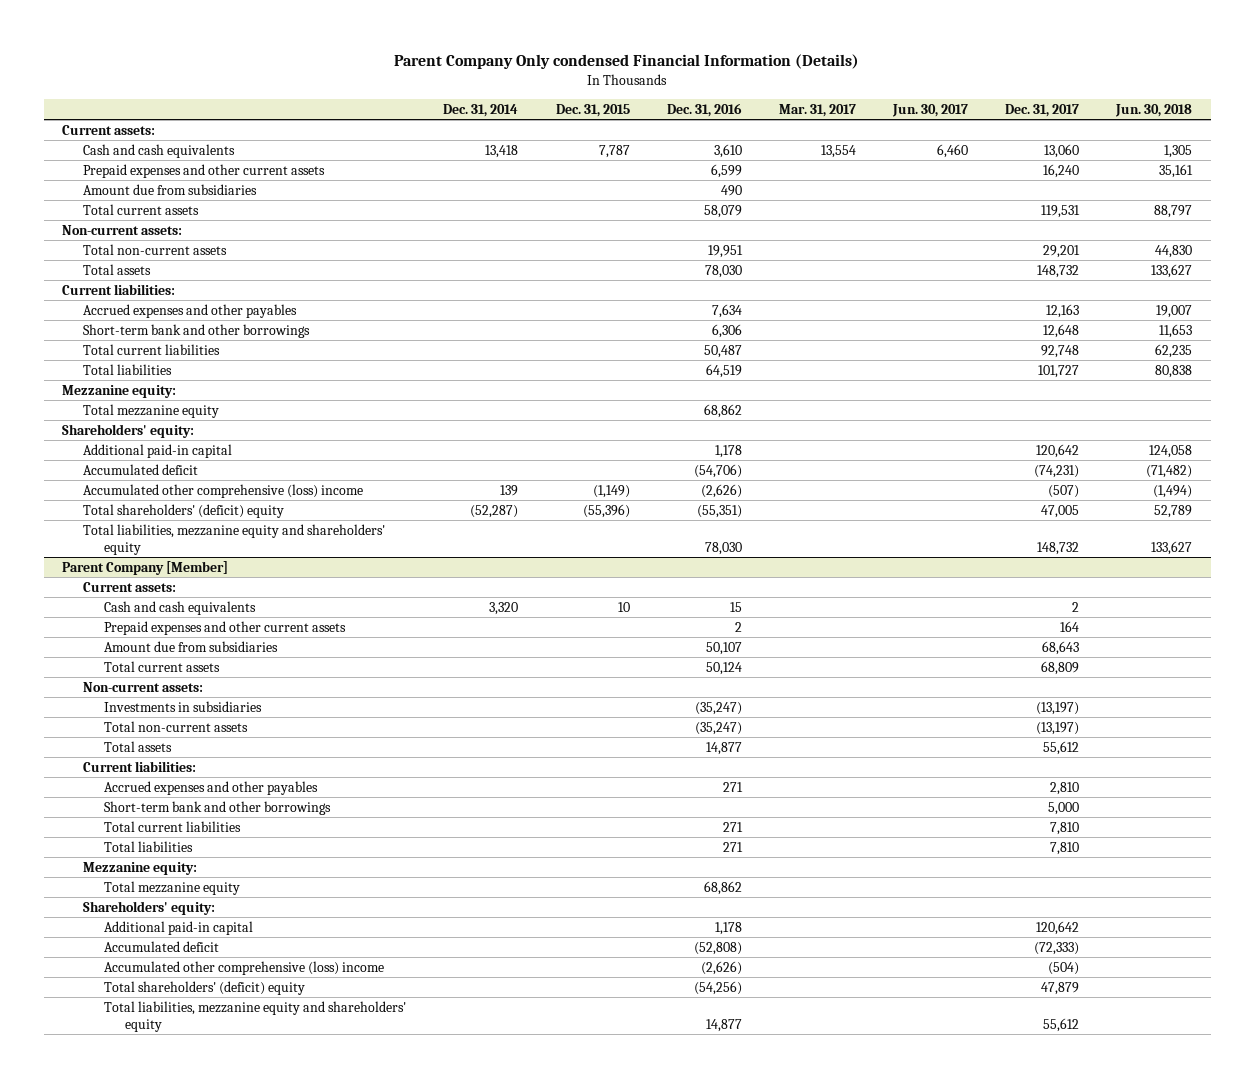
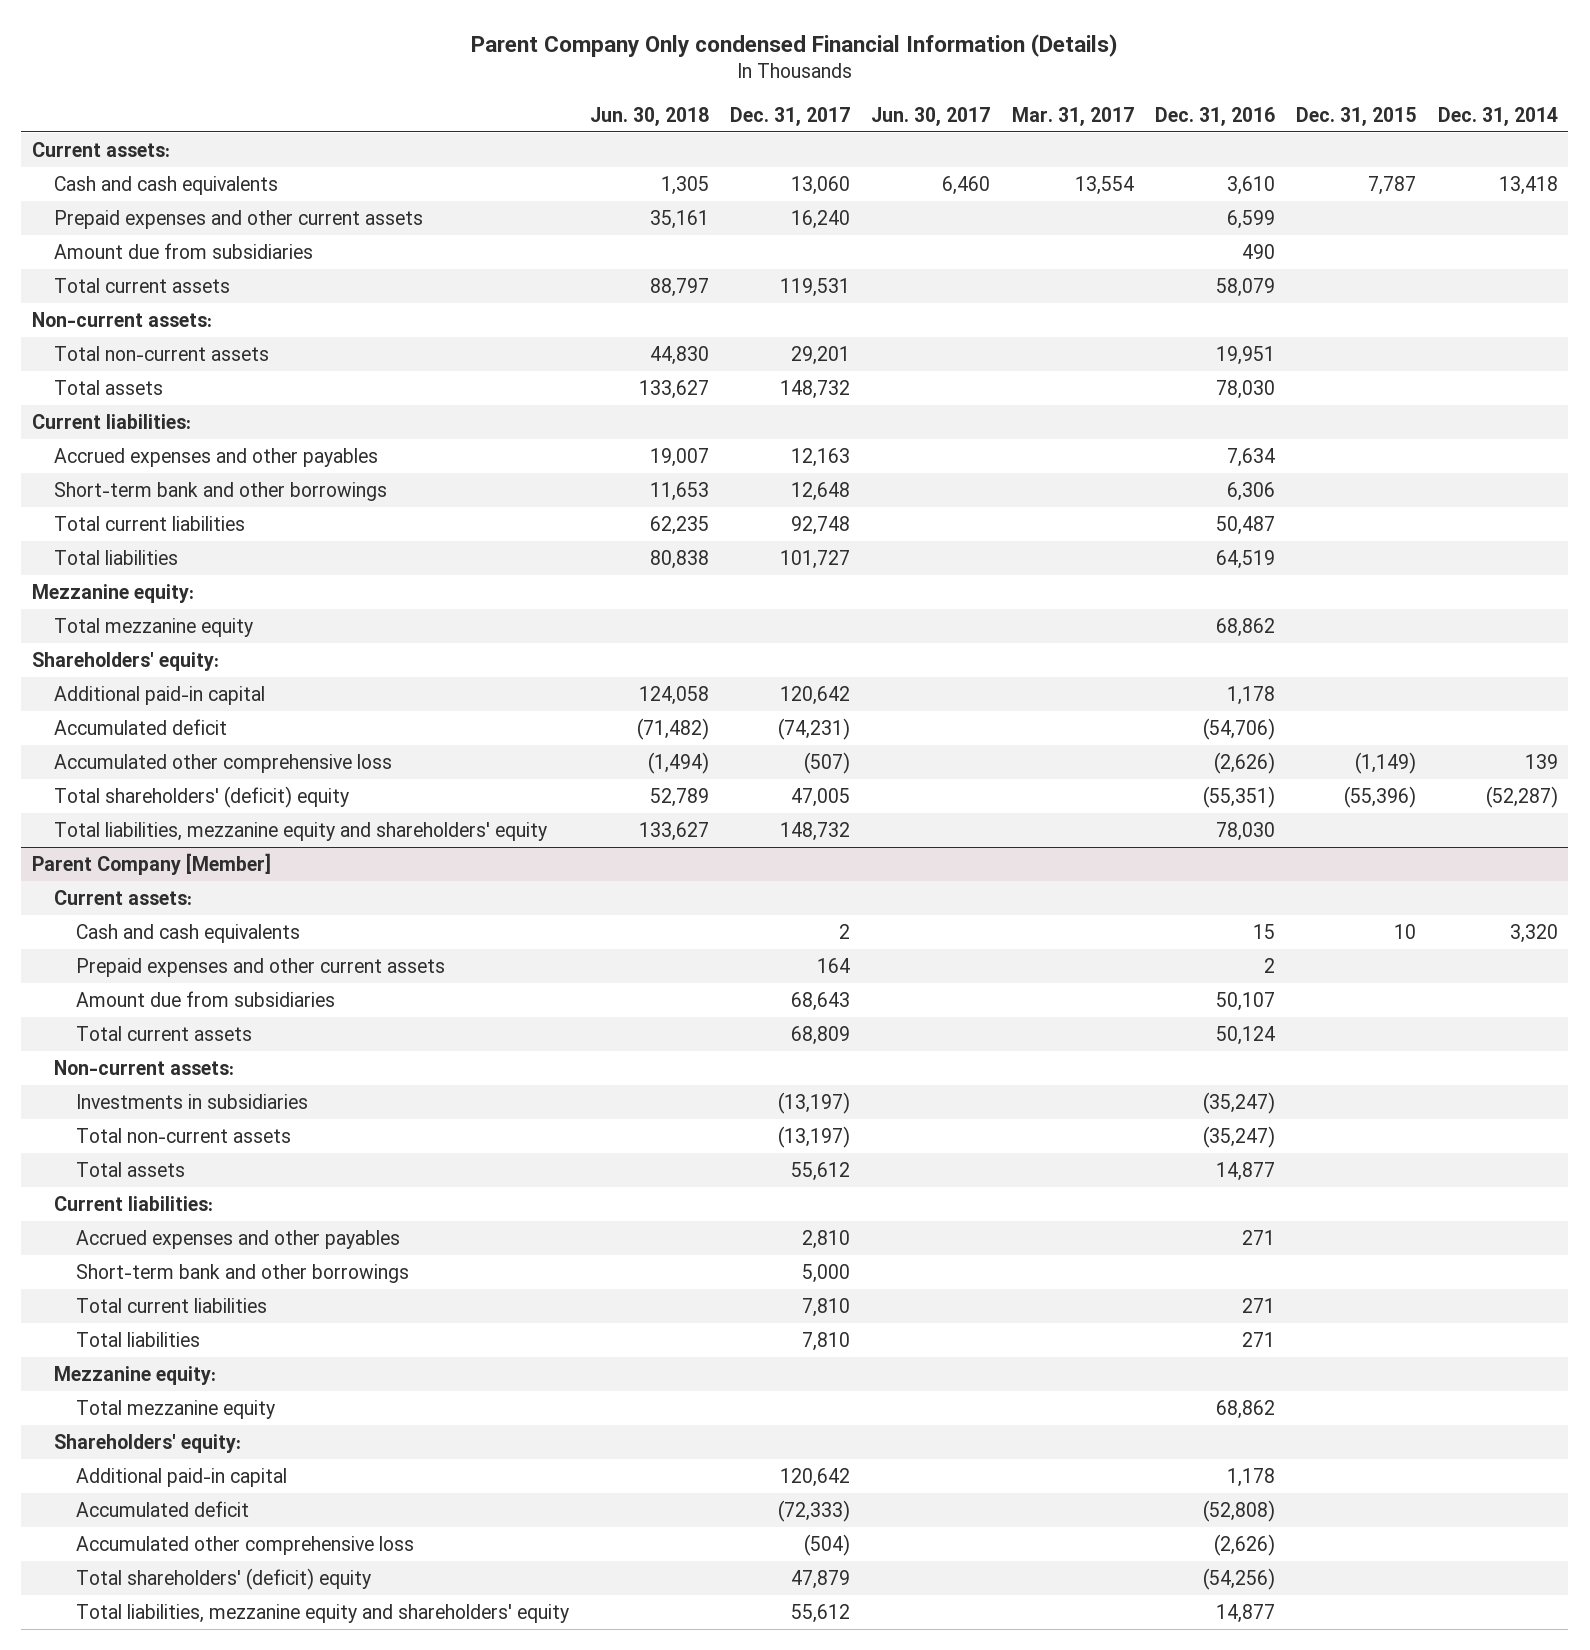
[83,483,364,498] Accumulated other comprehensive (loss) income -> [53,753,392,773] Accumulated other comprehensive loss
[104,960,385,975] Accumulated other comprehensive (loss) income -> [75,1535,414,1555] Accumulated other comprehensive loss

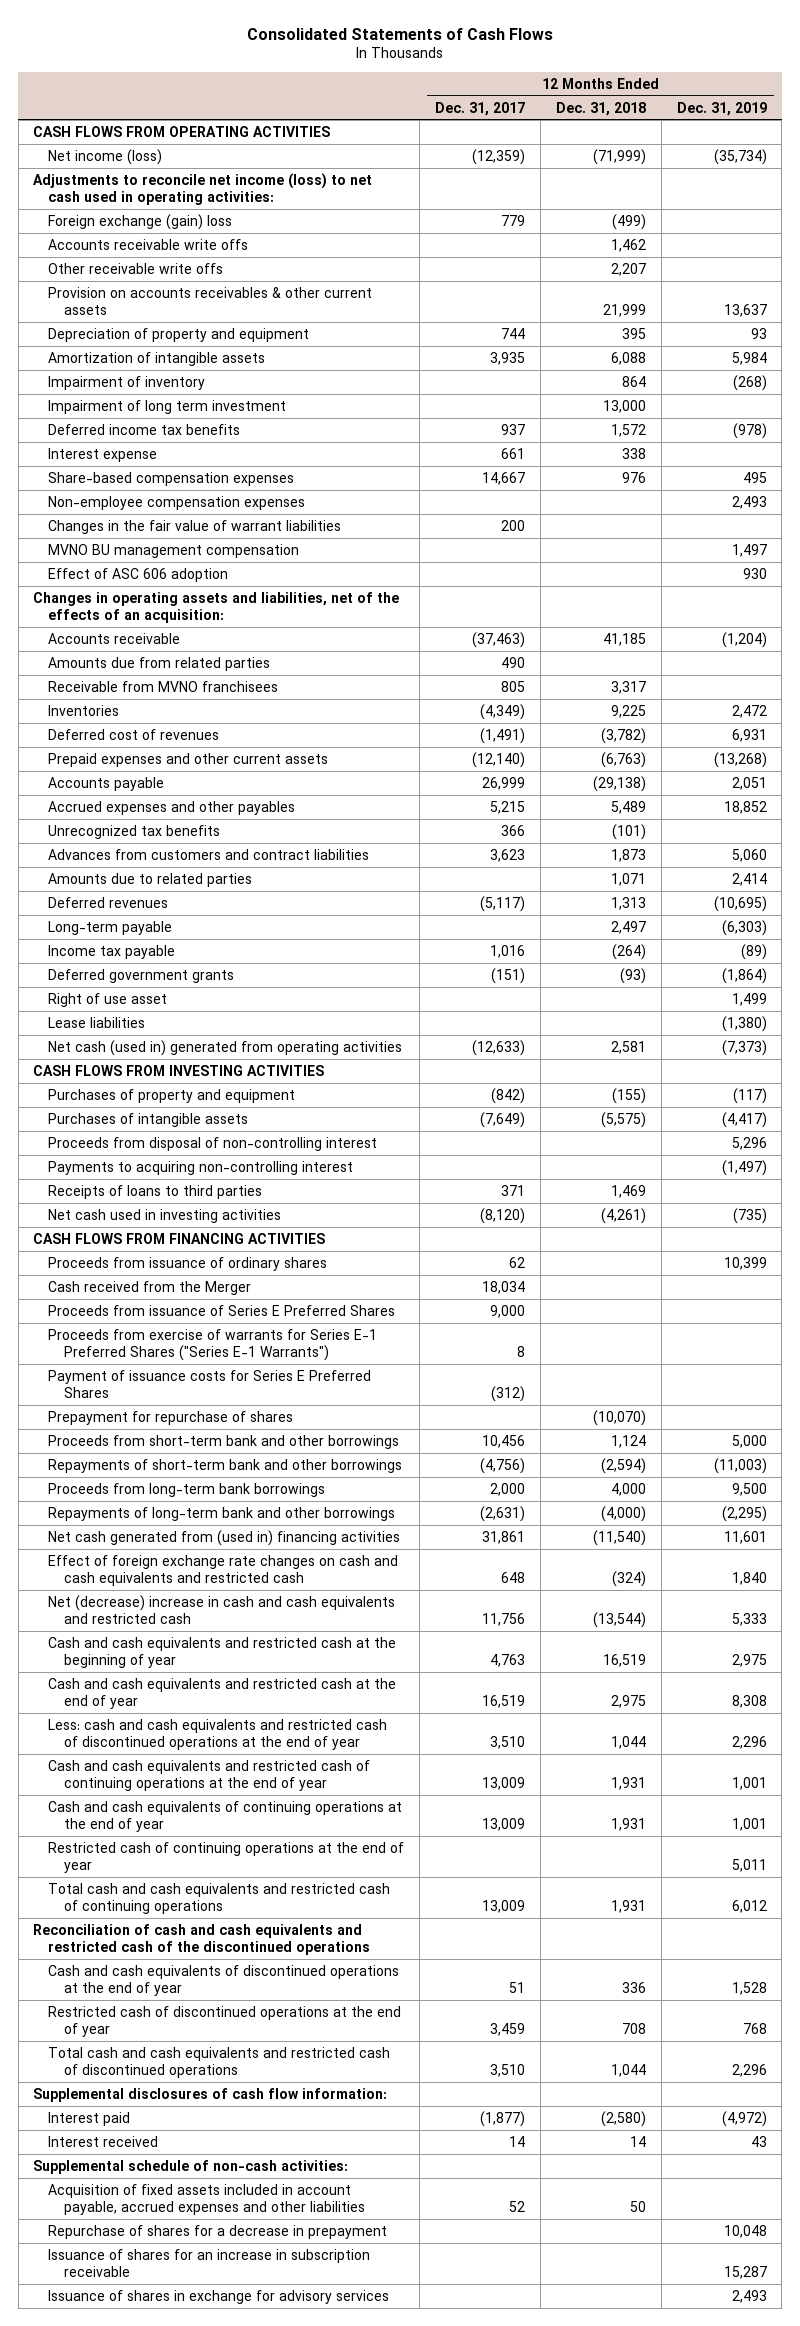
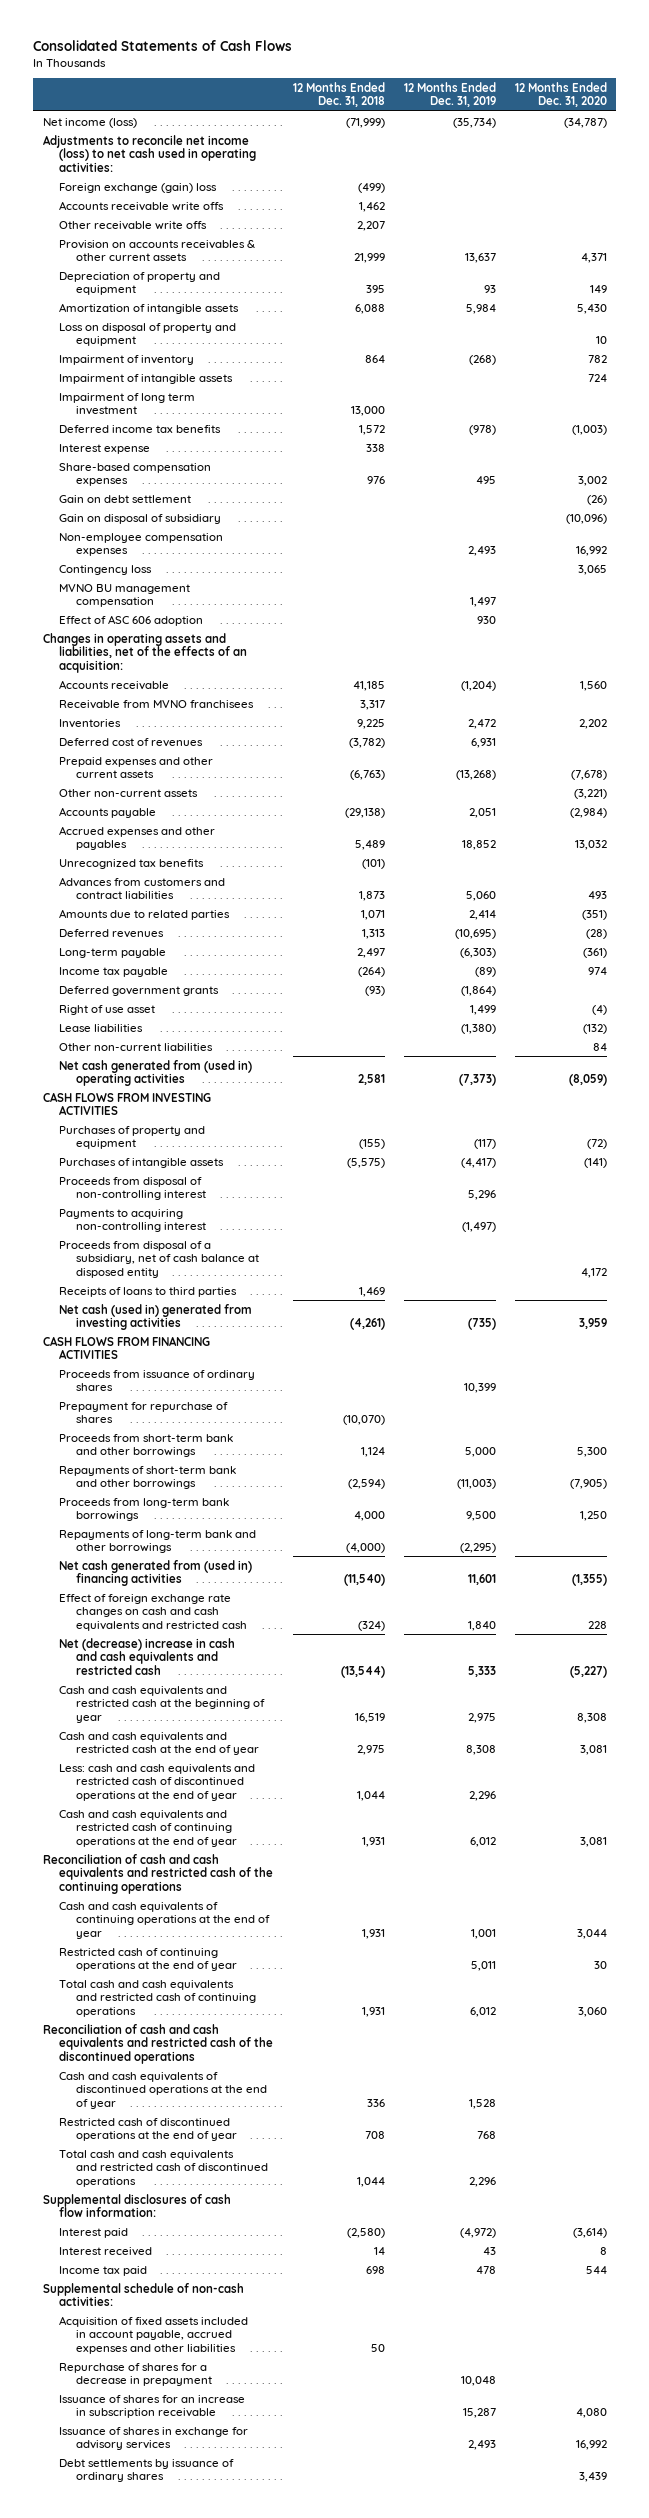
[435,101,526,116] Dec. 31, 2017 -> none
none -> [514,81,607,108] 12 Months Ended Dec. 31, 2020
[33,125,331,137] CASH FLOWS FROM OPERATING ACTIVITIES -> none
none -> [59,322,237,347] Loss on disposal of property and equipment
none -> [59,373,234,384] Impairment of intangible assets
none -> [59,494,192,503] Gain on debt settlement
none -> [59,513,222,524] Gain on disposal of subsidiary
[48,519,342,534] Changes in the fair value of warrant liabilities -> none
none -> [59,564,153,575] Contingency loss
[48,656,271,671] Amounts due from related parties -> none
none -> [59,788,199,797] Other non-current assets
none -> [59,1042,214,1051] Other non-current liabilities
[48,1039,403,1056] Net cash (used in) generated from operating activities -> [59,1059,253,1087] Net cash generated from (used in) operating activities
none -> [59,1240,260,1278] Proceeds from disposal of a subsidiary, net of cash balance at disposed entity
[48,1208,282,1223] Net cash used in investing activities -> [59,1303,253,1331] Net cash (used in) generated from investing activities
[48,1280,252,1295] Cash received from the Merger -> none
[48,1304,396,1316] Proceeds from issuance of Series E Preferred Shares -> none
[48,1328,378,1362] Proceeds from exercise of warrants for Series E-1 Preferred Shares ("Series E-1 Warrants") -> none
[48,1369,372,1399] Payment of issuance costs for Series E Preferred Shares -> none
[731,1777,767,1791] 1,001 -> [469,1836,496,1847] 6,012
none -> [42,1853,274,1894] Reconciliation of cash and cash equivalents and restricted cash of the continuing operations
none -> [59,2265,148,2276] Income tax paid
none -> [59,2458,235,2483] Debt settlements by issuance of ordinary shares

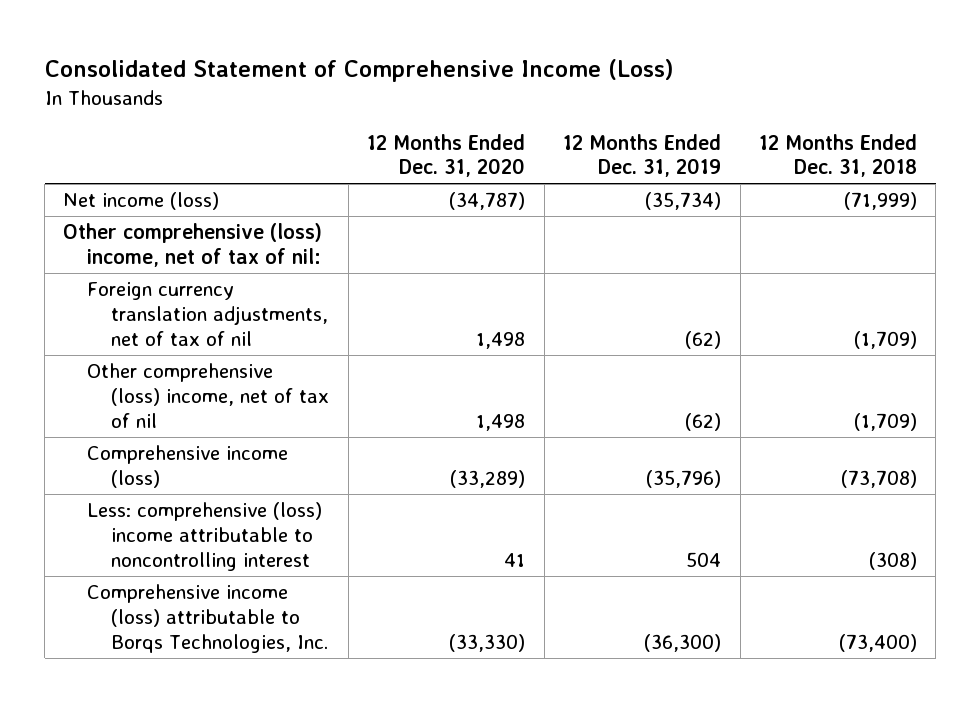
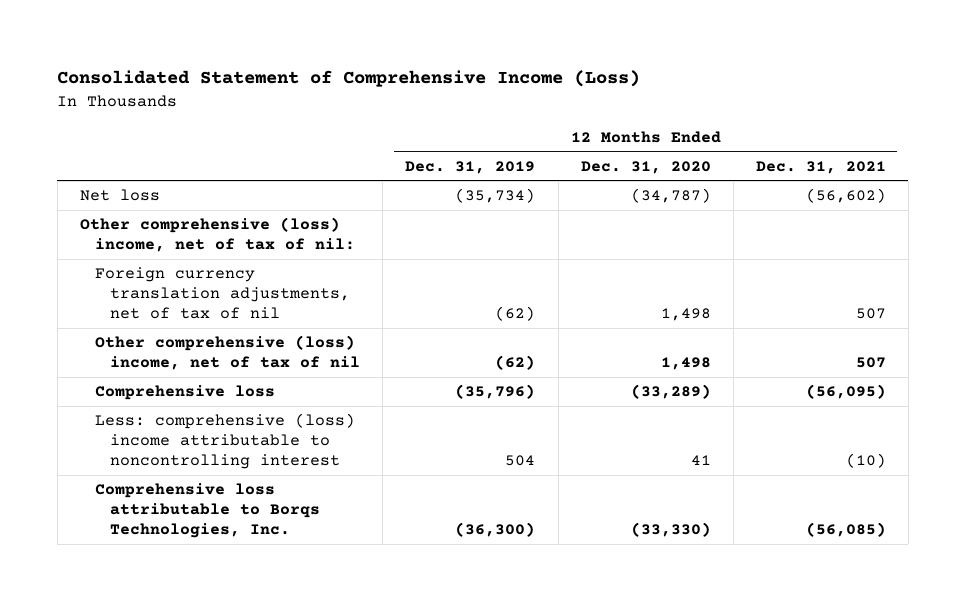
[759,133,918,178] 12 Months Ended Dec. 31, 2018 -> none
none -> [755,160,886,174] Dec. 31, 2021
[63,192,220,211] Net income (loss) -> [79,189,160,202] Net loss
[87,445,289,488] Comprehensive income (loss) -> [95,385,276,401] Comprehensive loss
[87,584,329,653] Comprehensive income (loss) attributable to Borqs Technologies, Inc. -> [95,483,321,539] Comprehensive loss attributable to Borqs Technologies, Inc.

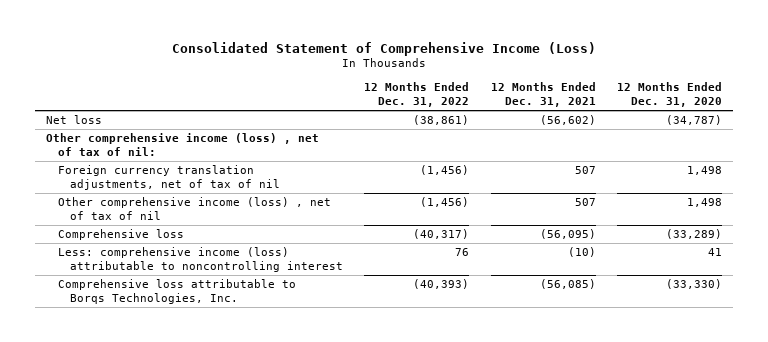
[405,160,536,174] Dec. 31, 2019 -> none
none -> [364,82,470,108] 12 Months Ended Dec. 31, 2022
[79,217,356,253] Other comprehensive (loss) income, net of tax of nil: -> [46,132,320,156] Other comprehensive income (loss) , net of tax of nil:
[95,335,361,371] Other comprehensive (loss) income, net of tax of nil -> [57,196,331,220] Other comprehensive income (loss) , net of tax of nil
[95,413,356,470] Less: comprehensive (loss) income attributable to noncontrolling interest -> [57,246,343,272] Less: comprehensive income (loss) attributable to noncontrolling interest

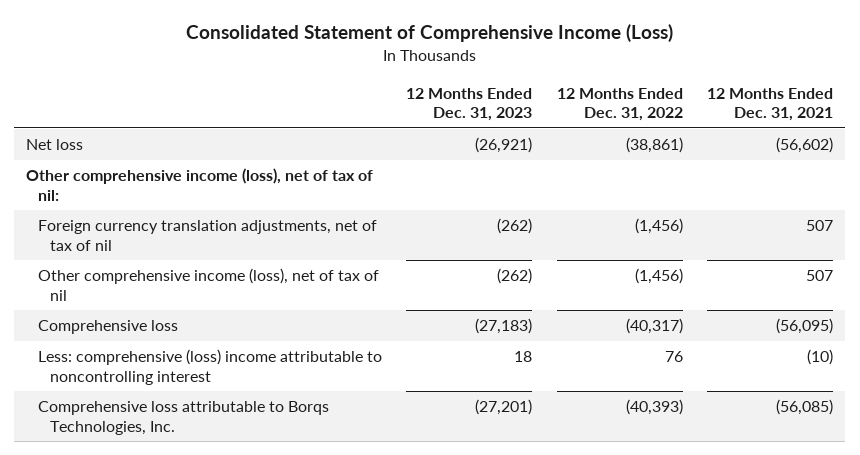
[616,82,722,108] 12 Months Ended Dec. 31, 2020 -> none
none -> [406,88,533,122] 12 Months Ended Dec. 31, 2023
[46,132,320,156] Other comprehensive income (loss) , net of tax of nil: -> [26,168,374,201] Other comprehensive income (loss), net of tax of nil:
[57,196,331,220] Other comprehensive income (loss) , net of tax of nil -> [38,268,380,301] Other comprehensive income (loss), net of tax of nil
[57,246,343,272] Less: comprehensive income (loss) attributable to noncontrolling interest -> [38,349,383,385] Less: comprehensive (loss) income attributable to noncontrolling interest

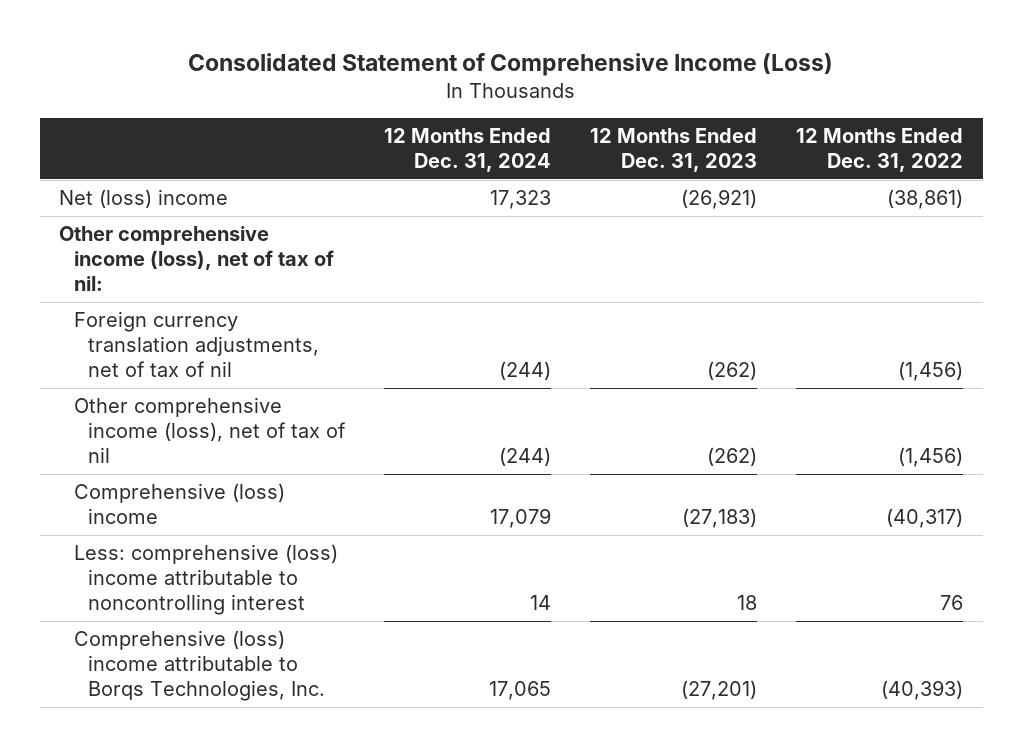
[707,88,834,122] 12 Months Ended Dec. 31, 2021 -> none
none -> [384,128,552,173] 12 Months Ended Dec. 31, 2024
[26,139,84,151] Net loss -> [59,189,229,209] Net (loss) income
[38,320,179,335] Comprehensive loss -> [73,483,285,525] Comprehensive (loss) income
[38,401,330,435] Comprehensive loss attributable to Borqs Technologies, Inc. -> [73,630,325,702] Comprehensive (loss) income attributable to Borqs Technologies, Inc.

